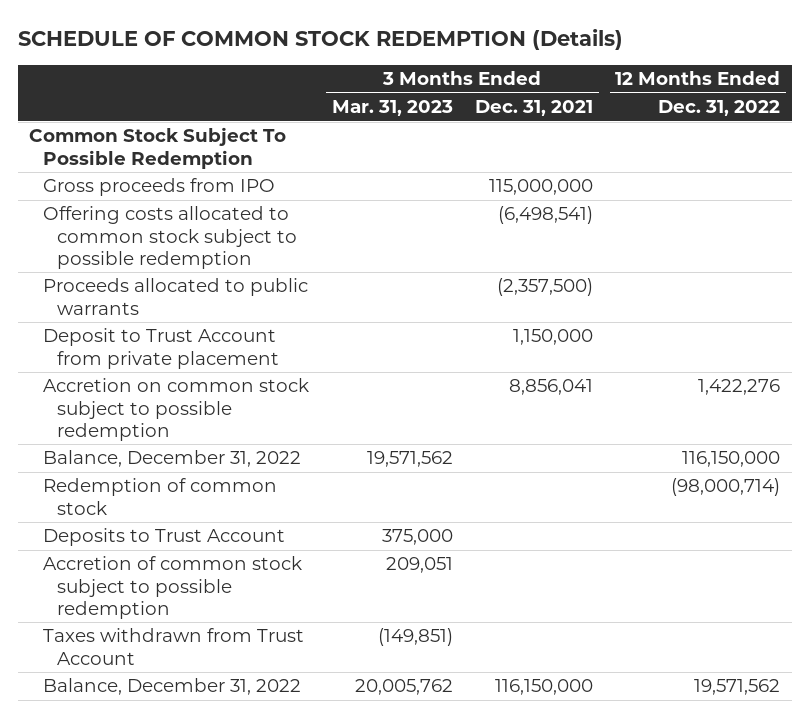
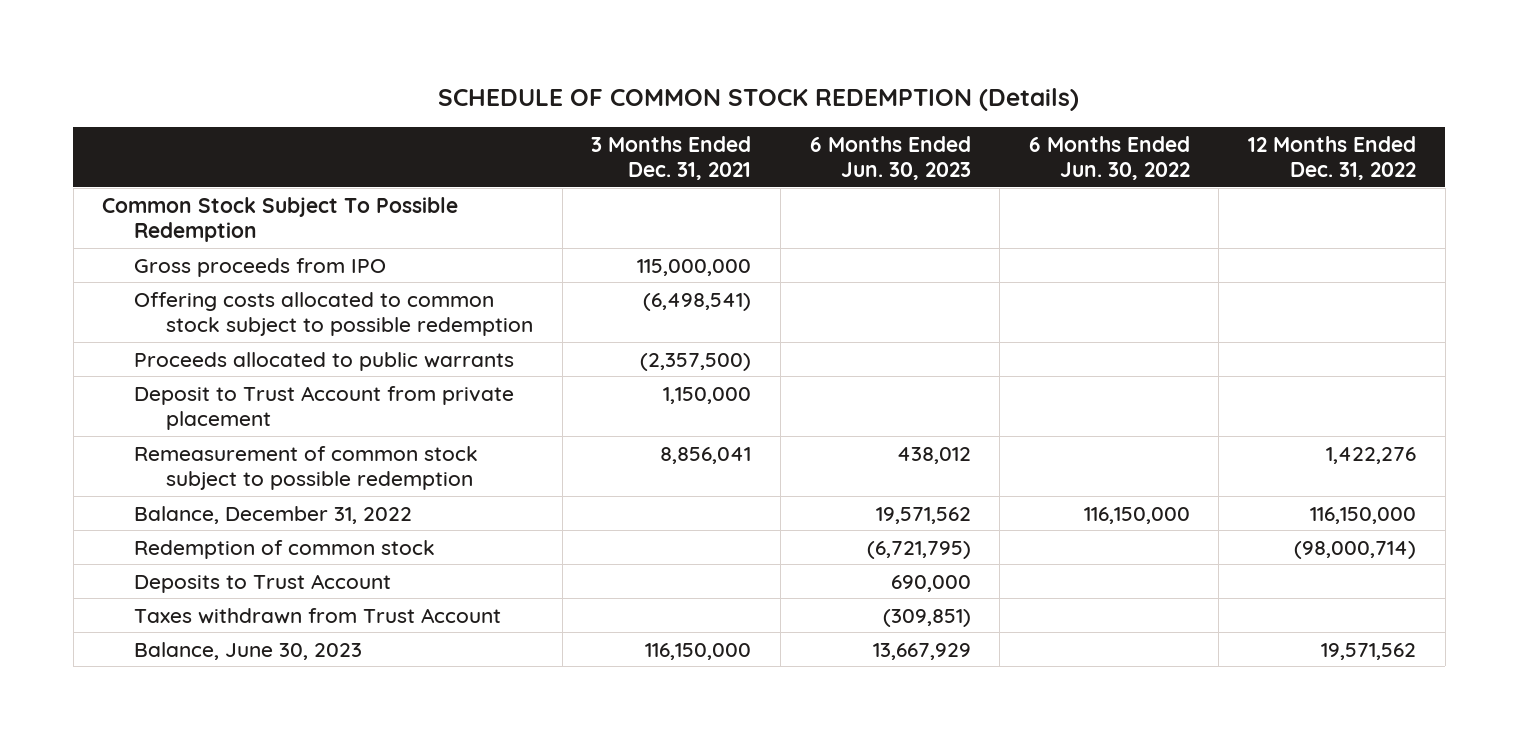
[331,100,453,117] Mar. 31, 2023 -> none
none -> [809,135,971,181] 6 Months Ended Jun. 30, 2023
none -> [1028,135,1190,181] 6 Months Ended Jun. 30, 2022
[43,378,310,441] Accretion on common stock subject to possible redemption -> [134,445,479,491] Remeasurement of common stock subject to possible redemption
[43,556,303,619] Accretion of common stock subject to possible redemption -> none
[43,678,302,696] Balance, December 31, 2022 -> [134,641,363,660] Balance, June 30, 2023

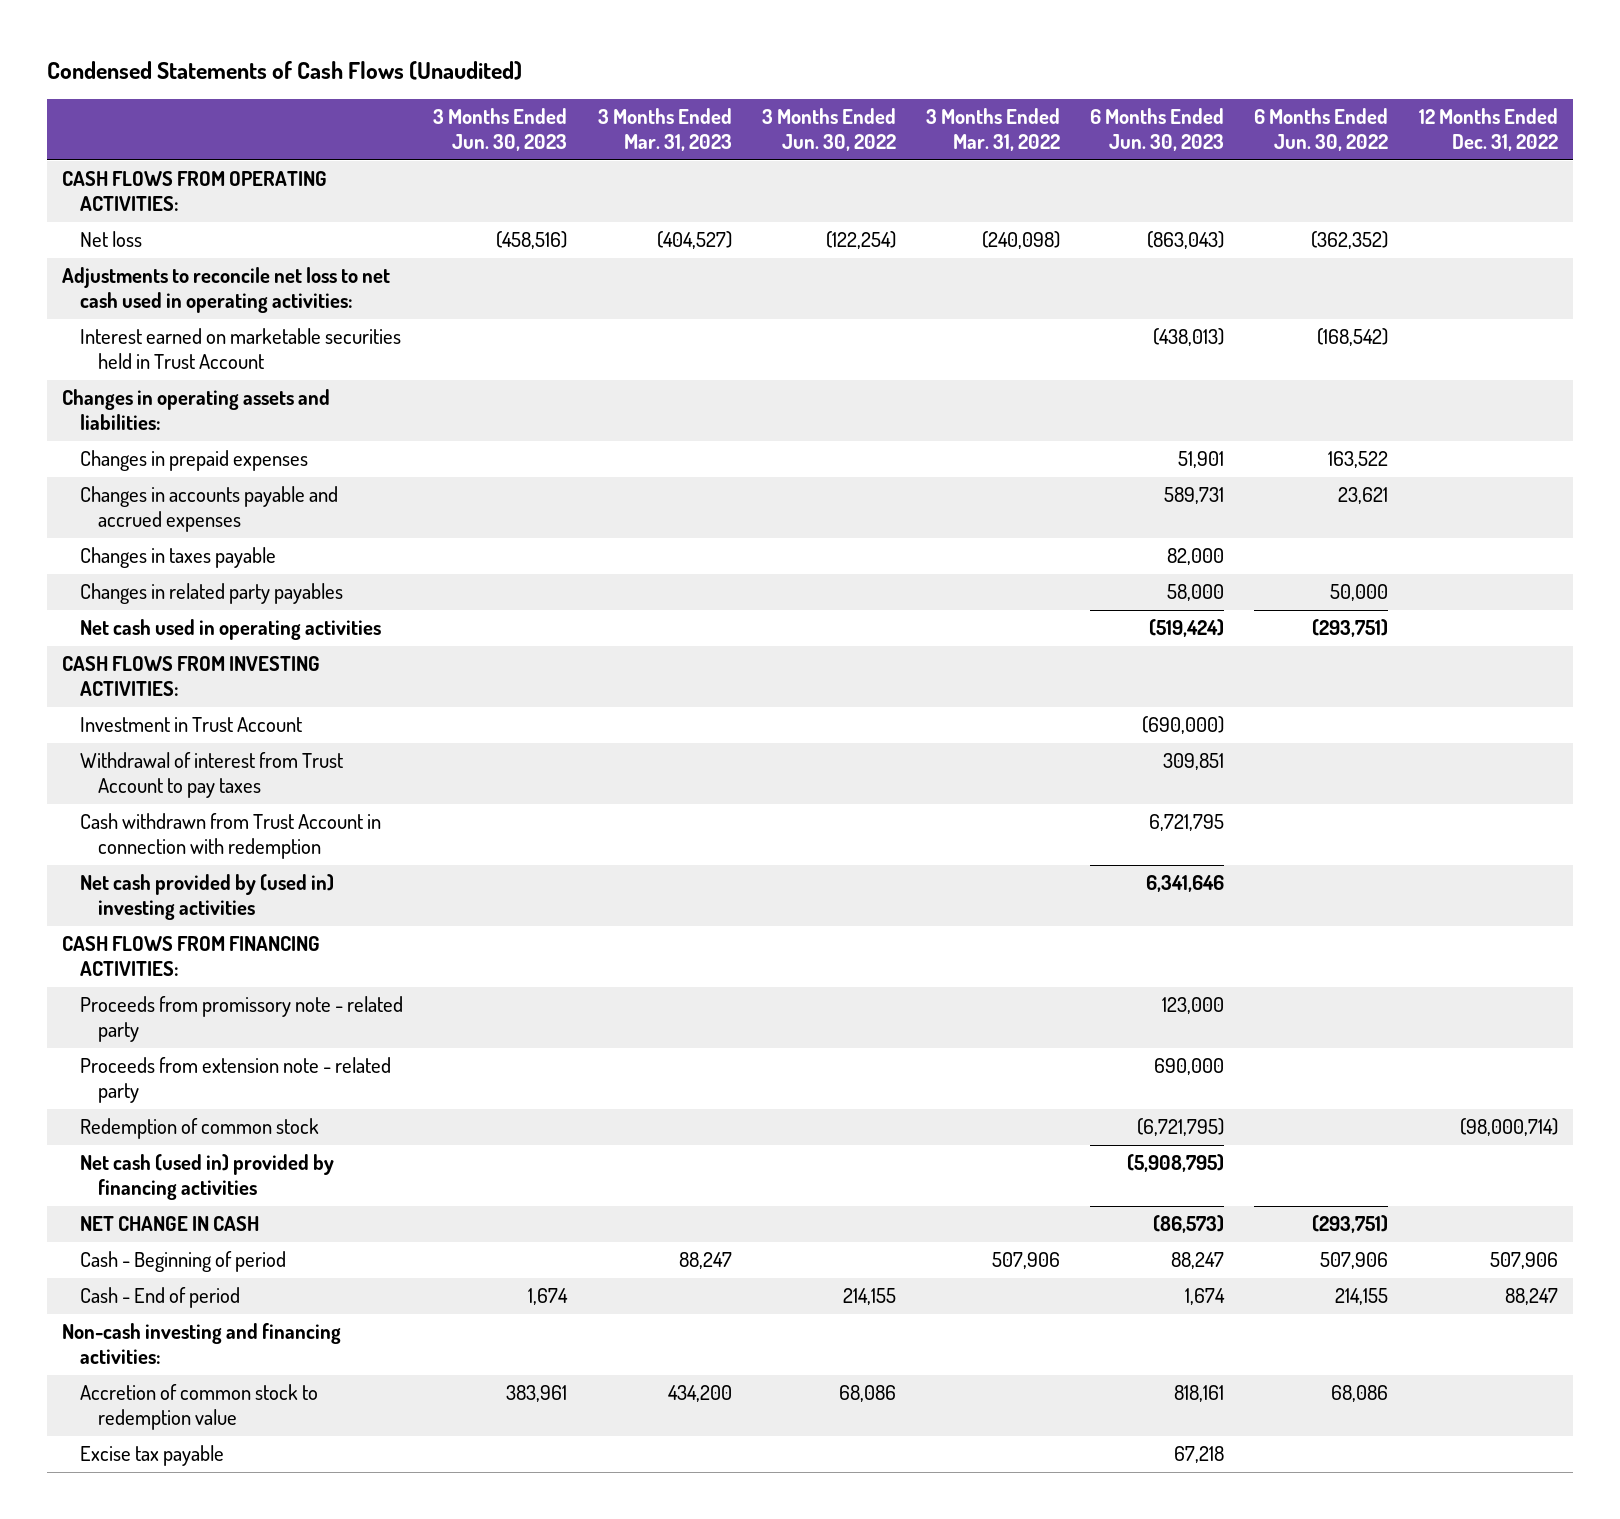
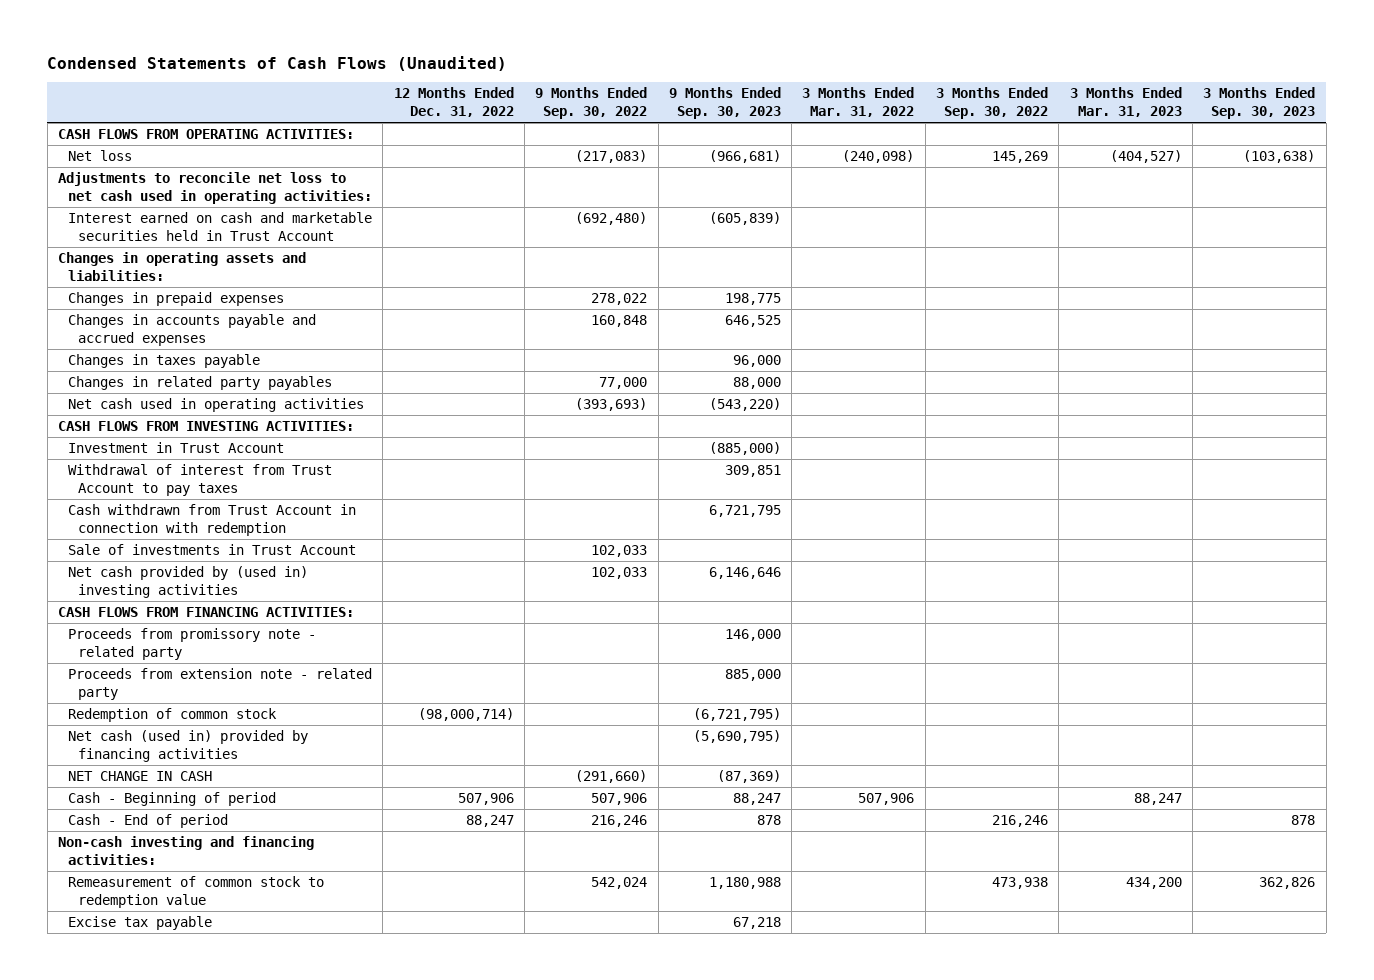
[433,108,568,151] 3 Months Ended Jun. 30, 2023 -> none
[761,108,896,151] 3 Months Ended Jun. 30, 2022 -> none
[1090,108,1225,151] 6 Months Ended Jun. 30, 2023 -> none
[1254,108,1389,151] 6 Months Ended Jun. 30, 2022 -> none
none -> [535,87,648,120] 9 Months Ended Sep. 30, 2022
none -> [668,87,781,120] 9 Months Ended Sep. 30, 2023
none -> [936,87,1049,120] 3 Months Ended Sep. 30, 2022
none -> [1203,87,1316,120] 3 Months Ended Sep. 30, 2023
[80,328,402,369] Interest earned on marketable securities held in Trust Account -> [68,212,373,241] Interest earned on cash and marketable securities held in Trust Account
none -> [68,544,357,556] Sale of investments in Trust Account
[80,1384,319,1430] Accretion of common stock to redemption value -> [68,876,325,908] Remeasurement of common stock to redemption value

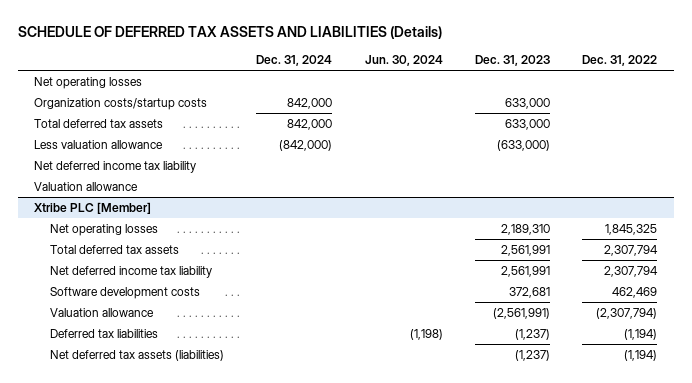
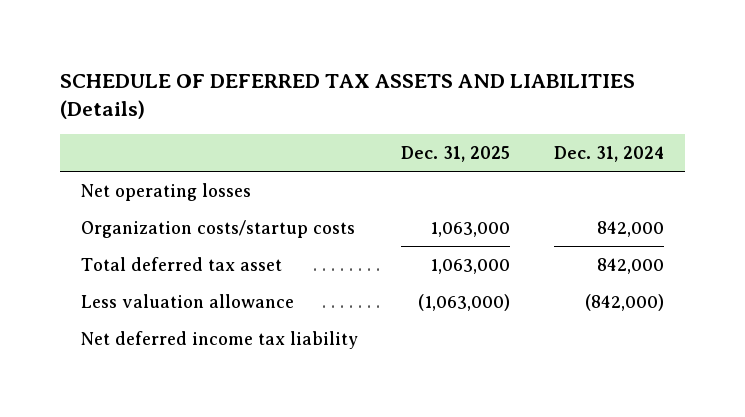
[364,55,443,67] Jun. 30, 2024 -> none
[474,55,550,67] Dec. 31, 2023 -> none
[582,55,658,67] Dec. 31, 2022 -> none
none -> [401,145,511,162] Dec. 31, 2025
[34,119,164,129] Total deferred tax assets -> [81,256,283,271] Total deferred tax asset
[34,182,139,192] Valuation allowance -> none
[34,202,152,215] Xtribe PLC [Member] -> none
[49,224,158,237] Net operating losses -> none
[49,245,179,255] Total deferred tax assets -> none
[49,266,212,279] Net deferred income tax liability -> none
[49,287,200,300] Software development costs -> none
[49,308,154,318] Valuation allowance -> none
[49,329,158,339] Deferred tax liabilities -> none
[49,350,224,362] Net deferred tax assets (liabilities) -> none

